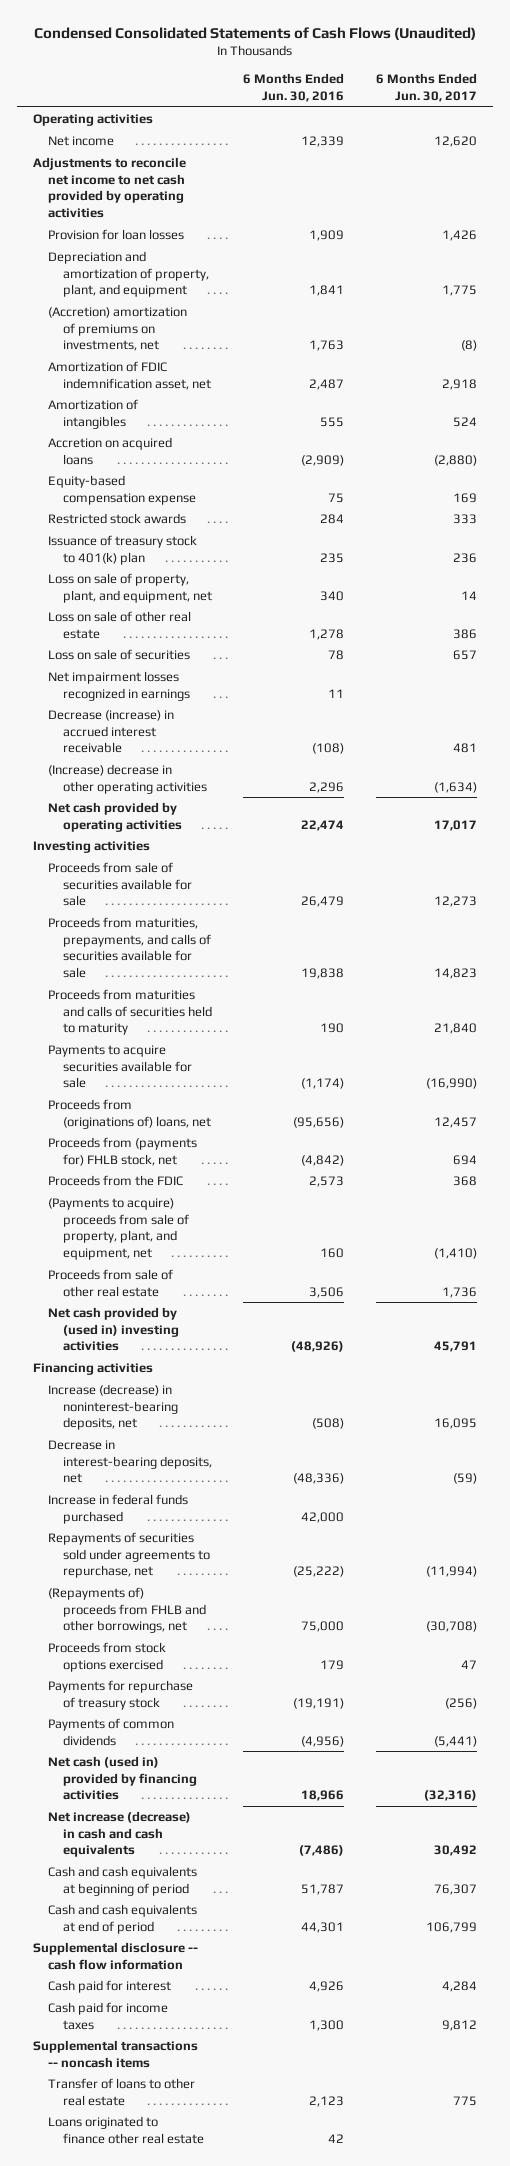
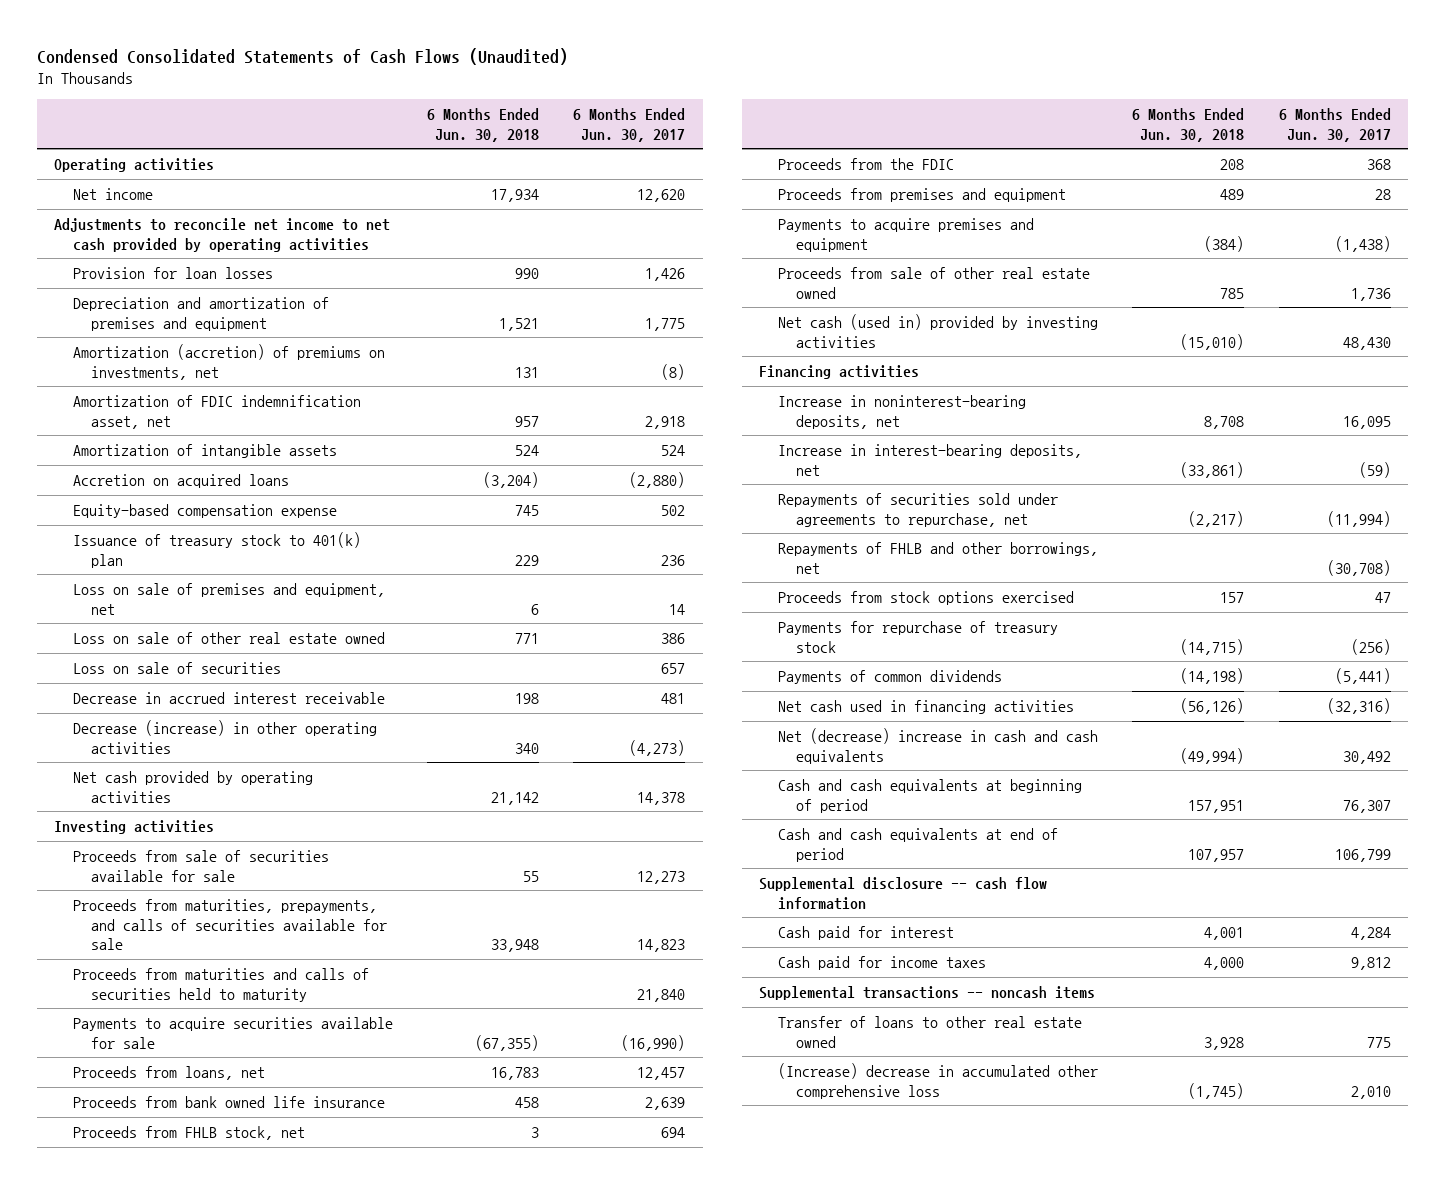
[243,73,345,102] 6 Months Ended Jun. 30, 2016 -> none
none -> [427,107,540,142] 6 Months Ended Jun. 30, 2018
[47,251,209,298] Depreciation and amortization of property, plant, and equipment -> [72,296,329,331] Depreciation and amortization of premises and equipment
[47,307,187,352] (Accretion) amortization of premiums on investments, net -> [72,343,385,380] Amortization (accretion) of premiums on investments, net
[47,399,138,429] Amortization of intangibles -> [72,443,337,458] Amortization of intangible assets
[47,513,186,525] Restricted stock awards -> none
[452,492,477,503] 169 -> [661,504,686,516] 502
[47,573,212,603] Loss on sale of property, plant, and equipment, net -> [72,582,385,615] Loss on sale of premises and equipment, net
[47,611,191,639] Loss on sale of other real estate -> [72,631,385,644] Loss on sale of other real estate owned
[47,671,190,701] Net impairment losses recognized in earnings -> none
[47,710,174,754] Decrease (increase) in accrued interest receivable -> [72,691,385,704] Decrease in accrued interest receivable
[47,764,207,794] (Increase) decrease in other operating activities -> [72,719,377,754] Decrease (increase) in other operating activities
[433,781,477,793] (1,634) -> [629,739,686,756] (4,273)
[433,819,477,831] 17,017 -> [637,791,686,805] 14,378
[47,1099,211,1129] Proceeds from (originations of) loans, net -> [72,1065,265,1080] Proceeds from loans, net
none -> [72,1095,385,1108] Proceeds from bank owned life insurance
[47,1137,197,1166] Proceeds from (payments for) FHLB stock, net -> [72,1125,305,1140] Proceeds from FHLB stock, net
[47,1198,189,1261] (Payments to acquire) proceeds from sale of property, plant, and equipment, net -> none
none -> [777,187,1066,202] Proceeds from premises and equipment
none -> [777,217,1034,252] Payments to acquire premises and equipment
[47,1269,173,1297] Proceeds from sale of other real estate -> [777,266,1090,299] Proceeds from sale of other real estate owned
[47,1307,179,1352] Net cash provided by (used in) investing activities -> [777,313,1098,348] Net cash (used in) provided by investing activities
[433,1341,477,1353] 45,791 -> [1342,336,1391,350] 48,430
[47,1494,188,1524] Increase in federal funds purchased -> none
[47,1384,178,1431] Increase (decrease) in noninterest-bearing deposits, net -> [777,394,1026,429] Increase in noninterest-bearing deposits, net
[47,1440,212,1484] Decrease in interest-bearing deposits, net -> [777,443,1082,476] Increase in interest-bearing deposits, net
[47,1587,206,1634] (Repayments of) proceeds from FHLB and other borrowings, net -> [777,541,1098,574] Repayments of FHLB and other borrowings, net
[47,1756,197,1801] Net cash (used in) provided by financing activities -> [777,699,1074,714] Net cash used in financing activities
[47,1811,191,1858] Net increase (decrease) in cash and cash equivalents -> [777,727,1098,764] Net (decrease) increase in cash and cash equivalents
[47,2116,204,2144] Loans originated to finance other real estate -> none
[47,2078,195,2106] Transfer of loans to other real estate -> [777,1015,1082,1048] Transfer of loans to other real estate owned
none -> [777,1062,1098,1099] (Increase) decrease in accumulated other comprehensive loss

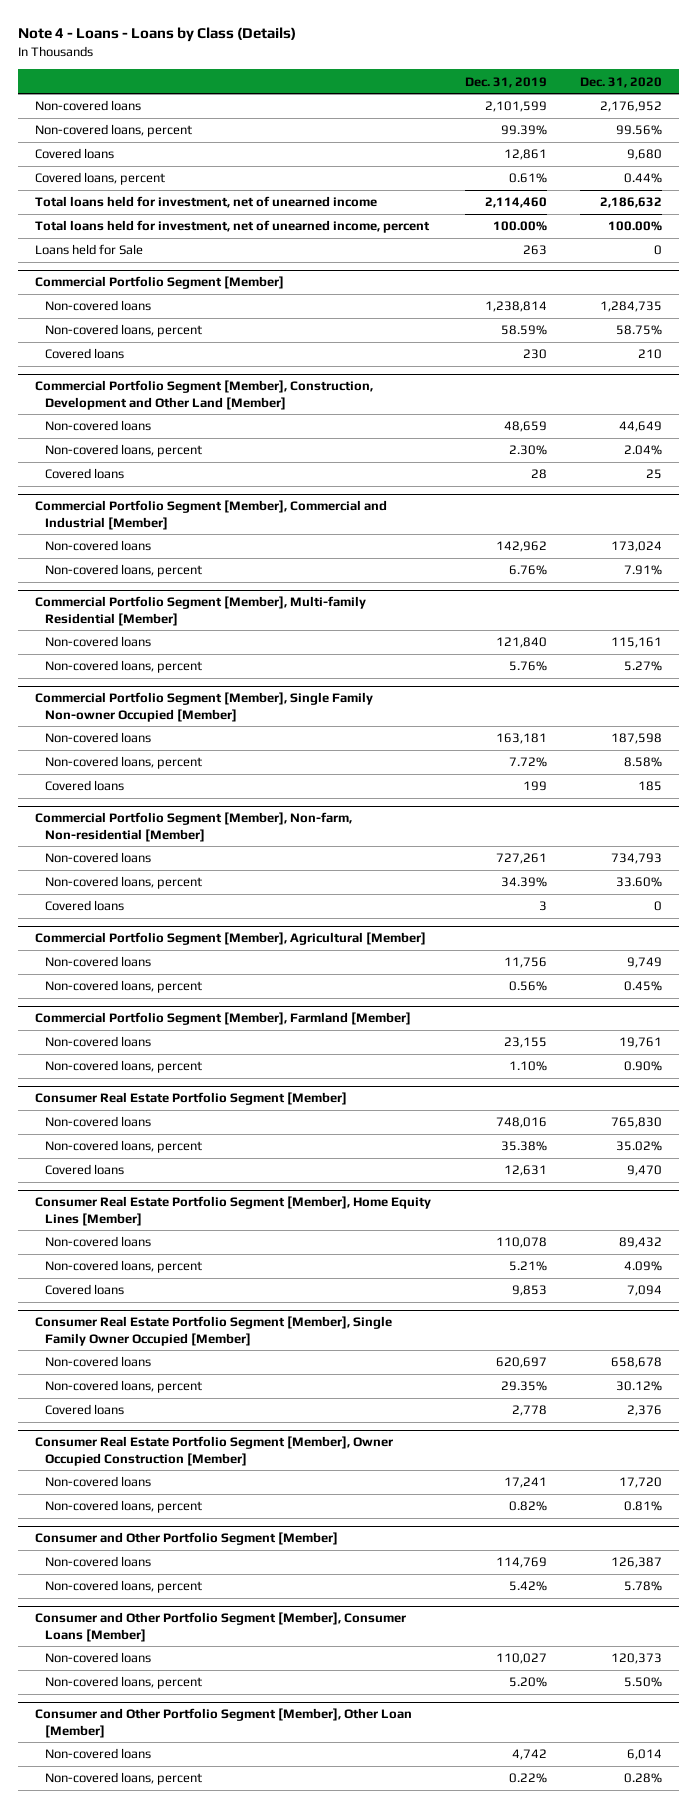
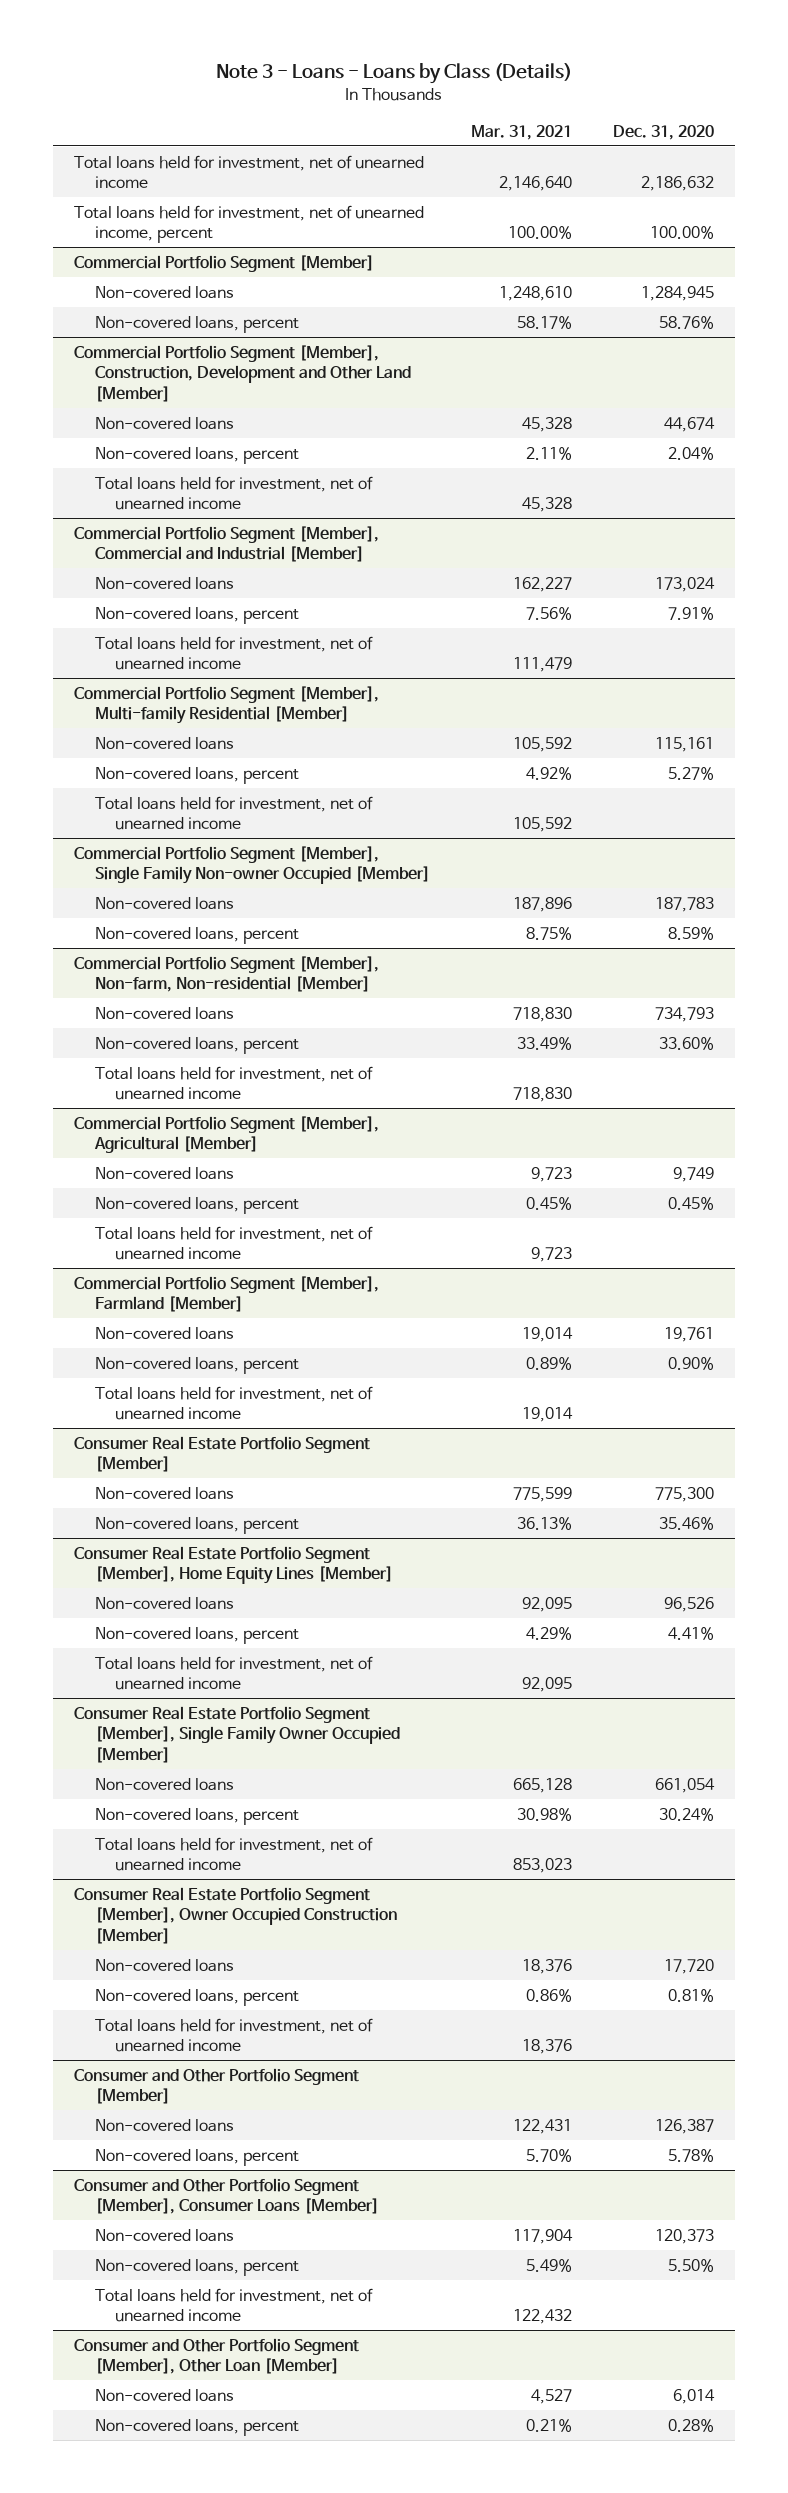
[17,27,296,43] Note 4 - Loans - Loans by Class (Details) -> [216,63,573,85] Note 3 - Loans - Loans by Class (Details)
[464,76,547,88] Dec. 31, 2019 -> none
none -> [471,124,573,140] Mar. 31, 2021
[34,100,141,112] Non-covered loans -> none
[34,124,192,138] Non-covered loans, percent -> none
[34,148,114,160] Covered loans -> none
[34,172,165,186] Covered loans, percent -> none
[34,244,143,256] Loans held for Sale -> none
[44,348,124,360] Covered loans -> none
[600,301,663,313] 1,284,735 -> [641,285,715,301] 1,284,945
[616,325,663,336] 58.75% -> [659,315,715,329] 58.76%
[619,421,663,433] 44,649 -> [664,416,716,432] 44,674
[44,468,124,480] Covered loans -> none
none -> [94,475,373,511] Total loans held for investment, net of unearned income
none -> [94,635,373,671] Total loans held for investment, net of unearned income
none -> [94,795,373,831] Total loans held for investment, net of unearned income
[44,780,124,792] Covered loans -> none
[611,733,663,745] 187,598 -> [655,896,715,912] 187,783
[624,757,663,768] 8.58% -> [668,926,715,940] 8.59%
[44,900,124,912] Covered loans -> none
none -> [94,1065,373,1101] Total loans held for investment, net of unearned income
none -> [94,1225,373,1261] Total loans held for investment, net of unearned income
none -> [94,1385,373,1421] Total loans held for investment, net of unearned income
[44,1164,124,1176] Covered loans -> none
[611,1117,663,1129] 765,830 -> [655,1486,715,1502] 775,300
[616,1141,663,1152] 35.02% -> [659,1516,715,1530] 35.46%
[44,1284,124,1296] Covered loans -> none
[619,1237,663,1249] 89,432 -> [664,1596,715,1612] 96,526
[624,1261,663,1272] 4.09% -> [668,1626,715,1640] 4.41%
none -> [94,1655,373,1691] Total loans held for investment, net of unearned income
[44,1404,124,1416] Covered loans -> none
[611,1357,663,1369] 658,678 -> [655,1777,716,1793] 661,054
[616,1381,663,1392] 30.12% -> [659,1807,715,1821] 30.24%
none -> [94,1836,373,1872] Total loans held for investment, net of unearned income
none -> [94,2017,373,2053] Total loans held for investment, net of unearned income
none -> [94,2287,373,2323] Total loans held for investment, net of unearned income

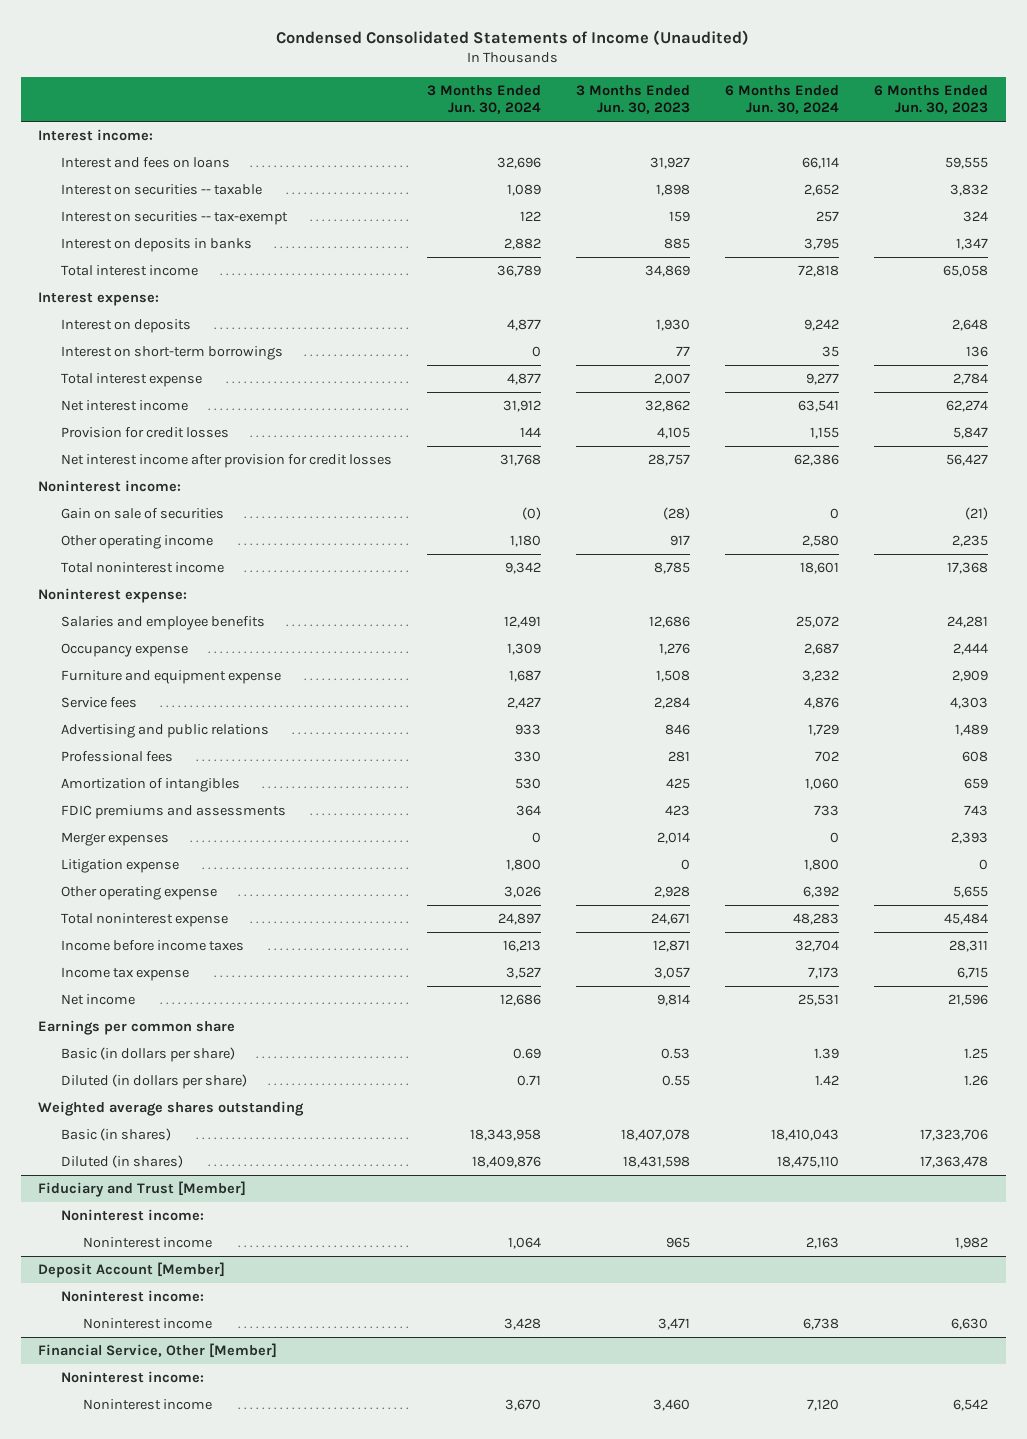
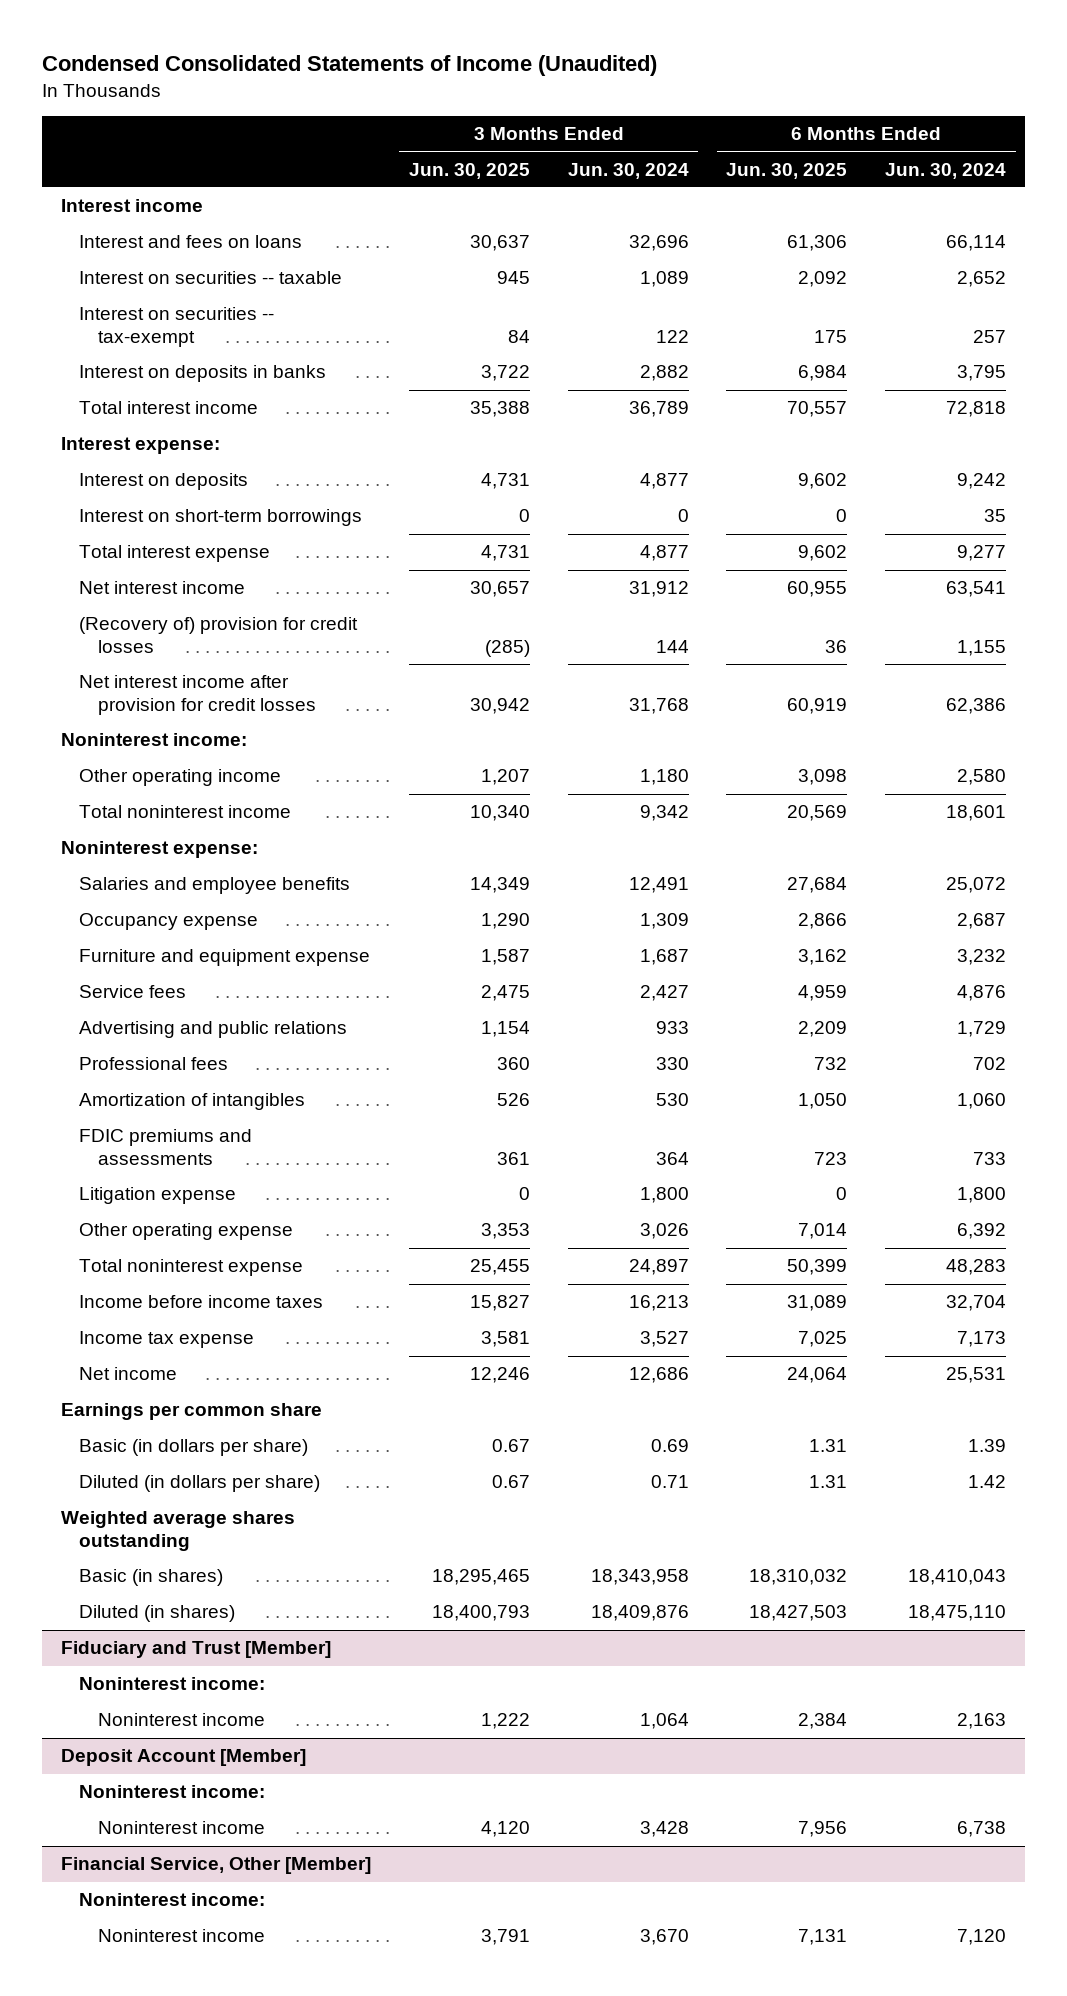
[576,84,691,115] 3 Months Ended Jun. 30, 2023 -> none
[874,84,989,115] 6 Months Ended Jun. 30, 2023 -> none
none -> [408,162,530,179] Jun. 30, 2025
none -> [726,162,848,179] Jun. 30, 2025
[38,129,154,142] Interest income: -> [60,199,203,213] Interest income
[60,427,229,439] Provision for credit losses -> [79,617,359,654] (Recovery of) provision for credit losses
[60,508,224,520] Gain on sale of securities -> none
[60,832,169,847] Merger expenses -> none

